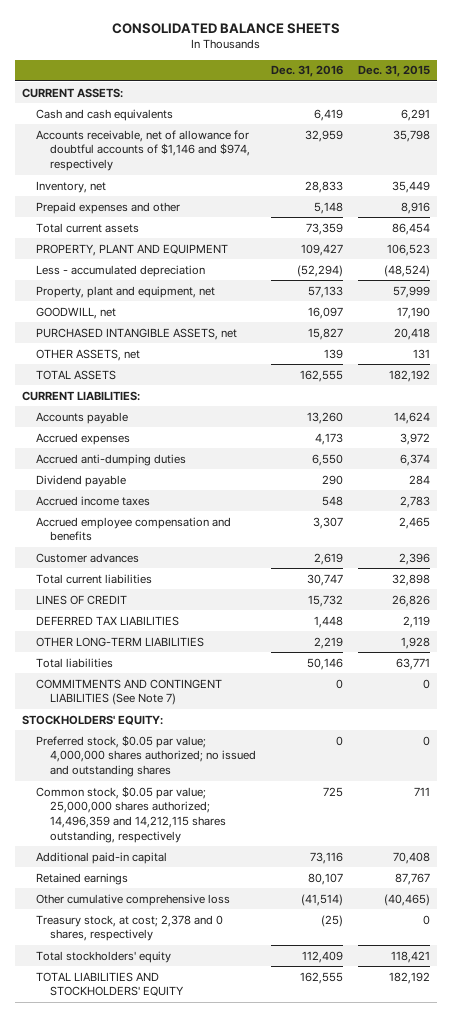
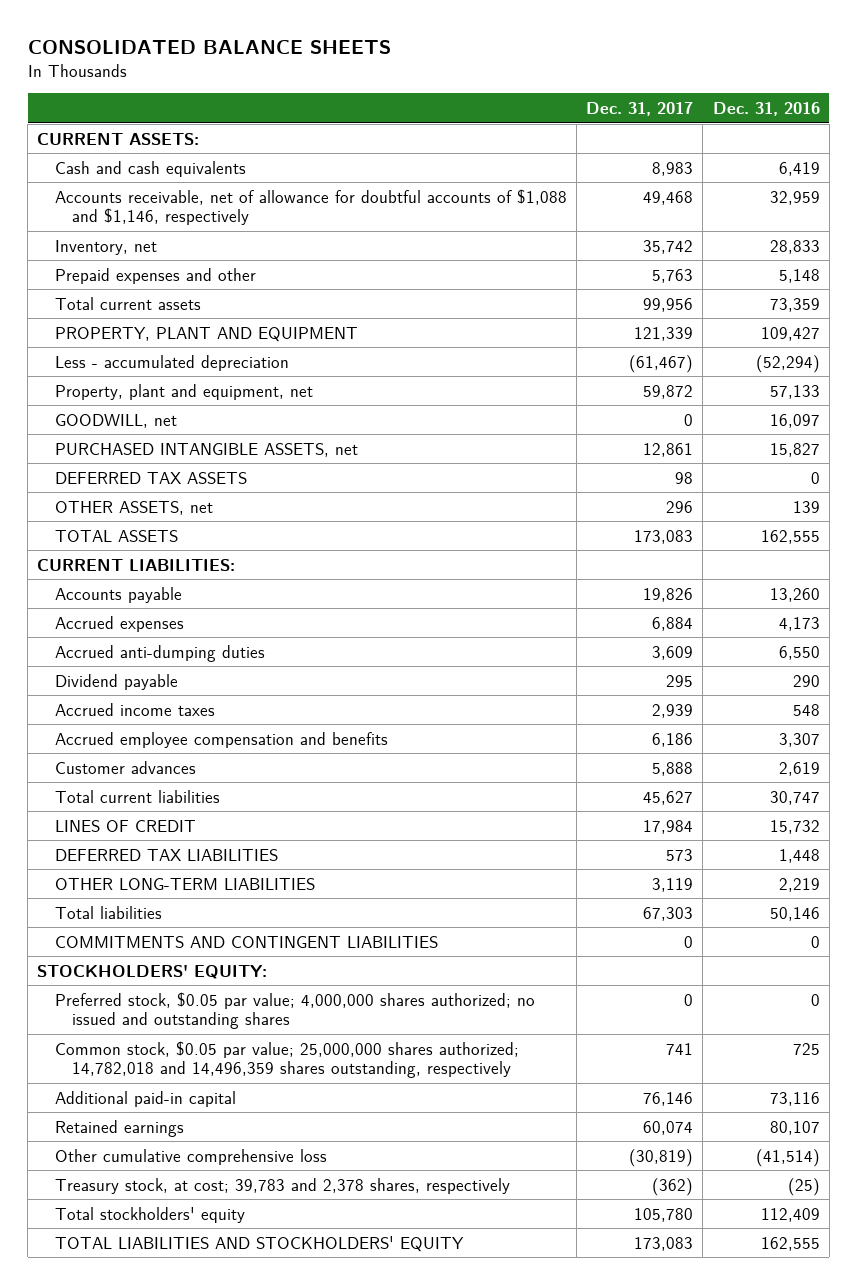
[357,65,430,78] Dec. 31, 2015 -> none
none -> [586,101,694,116] Dec. 31, 2017
[36,129,251,172] Accounts receivable, net of allowance for doubtful accounts of $1,146 and $974, respectively -> [54,188,567,225] Accounts receivable, net of allowance for doubtful accounts of $1,088 and $1,146, respectively
none -> [54,471,247,484] DEFERRED TAX ASSETS
[36,678,223,706] COMMITMENTS AND CONTINGENT LIABILITIES (See Note 7) -> [54,935,438,948] COMMITMENTS AND CONTINGENT LIABILITIES
[36,785,227,844] Common stock, $0.05 par value; 25,000,000 shares authorized; 14,496,359 and 14,212,115 shares outstanding, respectively -> [54,1040,519,1078] Common stock, $0.05 par value; 25,000,000 shares authorized; 14,782,018 and 14,496,359 shares outstanding, respectively
[36,914,224,942] Treasury stock, at cost; 2,378 and 0 shares, respectively -> [54,1177,510,1194] Treasury stock, at cost; 39,783 and 2,378 shares, respectively

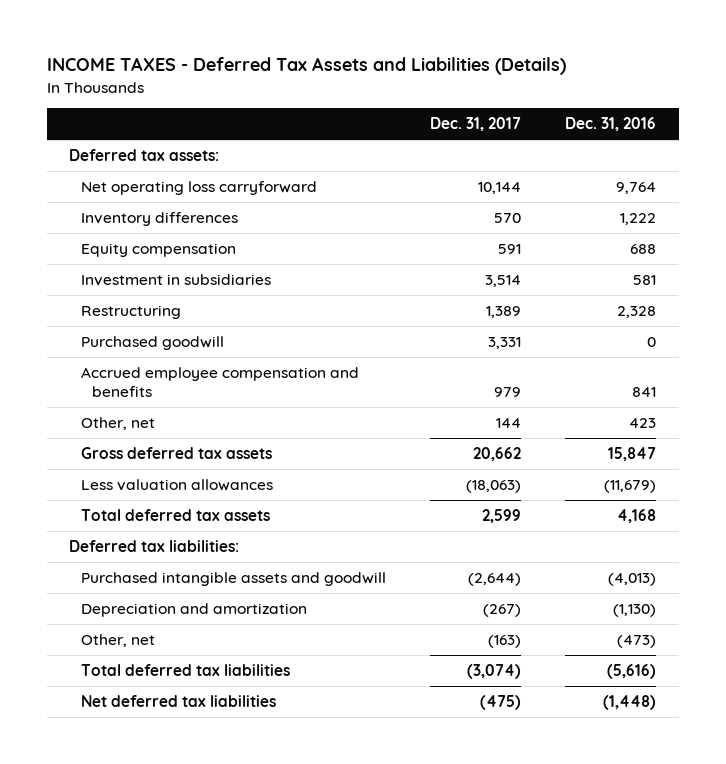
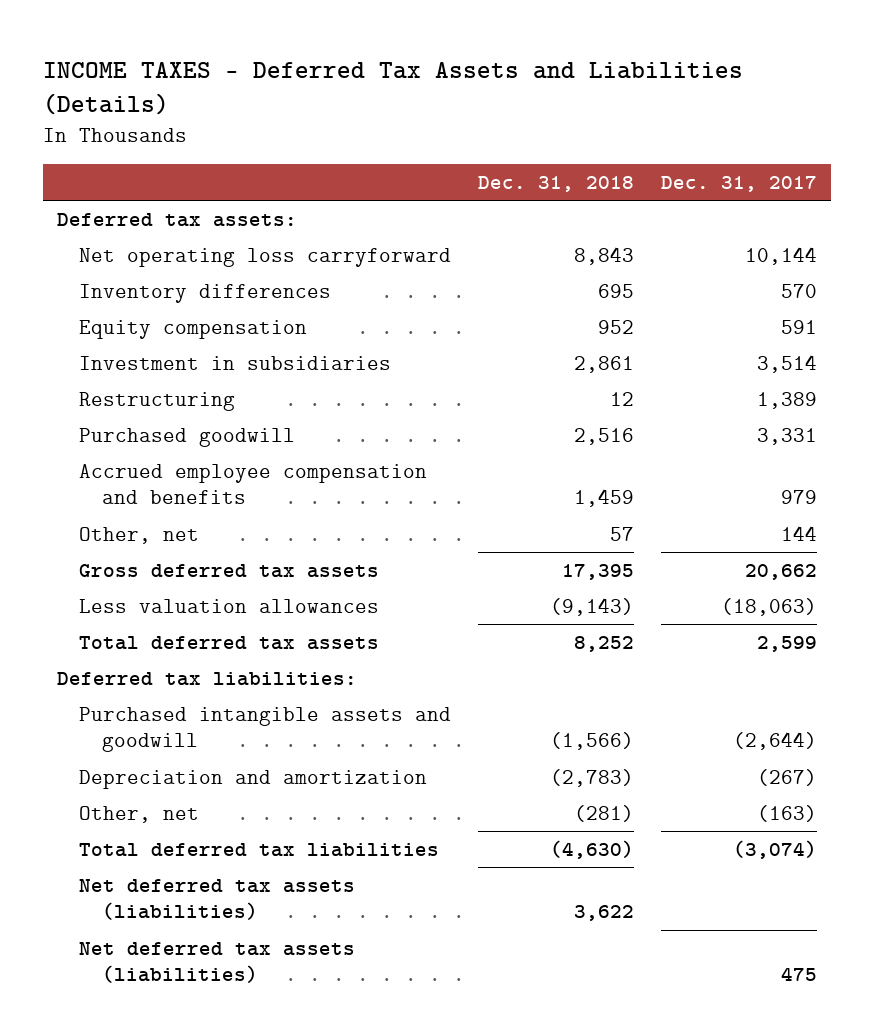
[565,117,657,132] Dec. 31, 2016 -> none
none -> [478,175,635,192] Dec. 31, 2018
none -> [79,878,356,921] Net deferred tax assets (liabilities)
[80,695,276,708] Net deferred tax liabilities -> [79,941,356,984] Net deferred tax assets (liabilities)
[480,695,522,711] (475) -> [781,967,818,982] 475

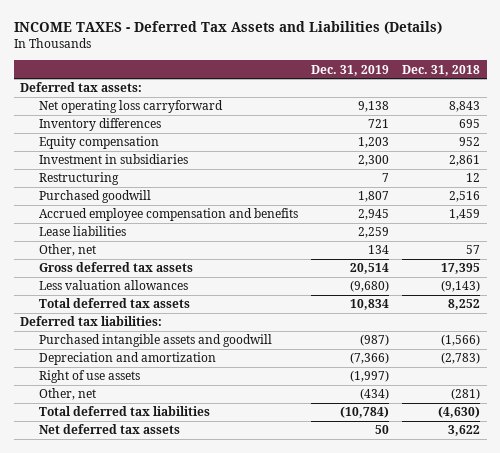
[661,175,818,192] Dec. 31, 2017 -> none
none -> [311,64,390,76] Dec. 31, 2019
none -> [39,226,127,237] Lease liabilities
none -> [39,370,141,384] Right of use assets
[79,941,356,984] Net deferred tax assets (liabilities) -> none
[79,878,356,921] Net deferred tax assets (liabilities) -> [39,424,181,435] Net deferred tax assets

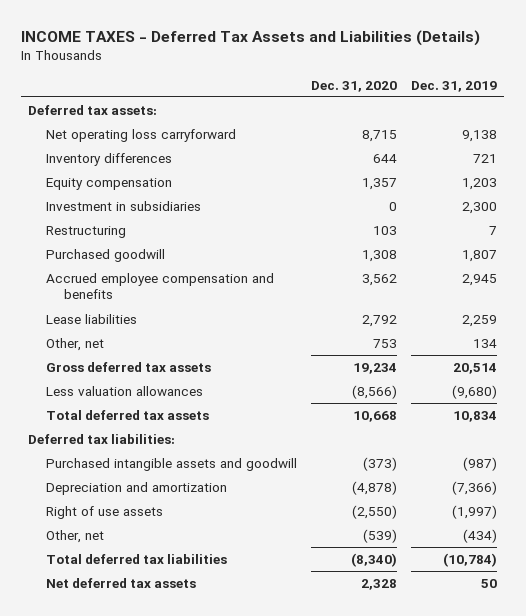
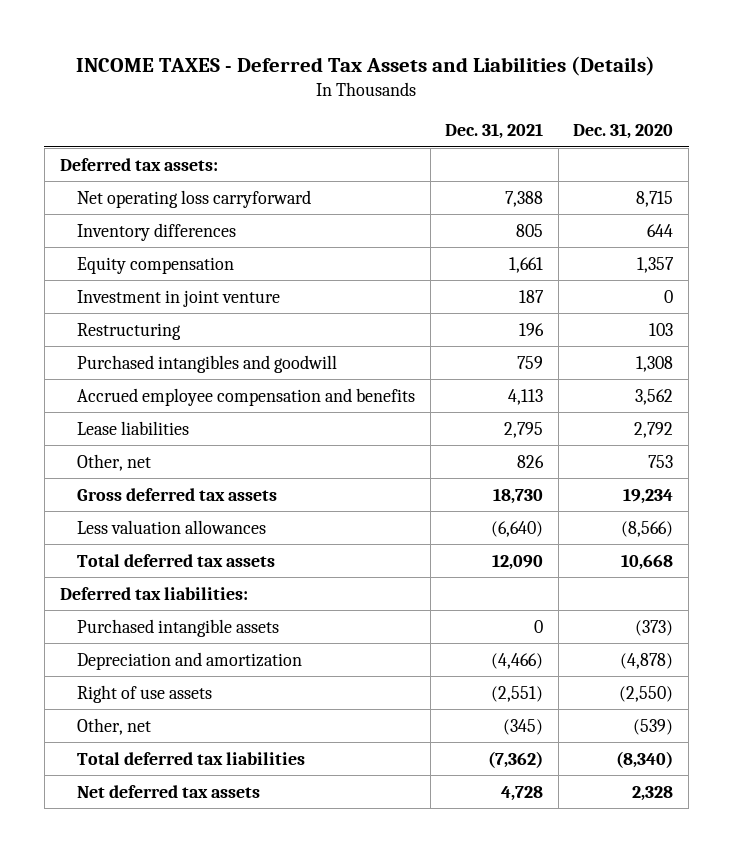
[411,80,498,92] Dec. 31, 2019 -> none
none -> [445,123,544,140] Dec. 31, 2021
[46,200,202,211] Investment in subsidiaries -> none
none -> [76,289,280,307] Investment in joint venture
[46,248,166,262] Purchased goodwill -> [76,354,337,373] Purchased intangibles and goodwill
[46,457,298,471] Purchased intangible assets and goodwill -> [76,618,279,637] Purchased intangible assets

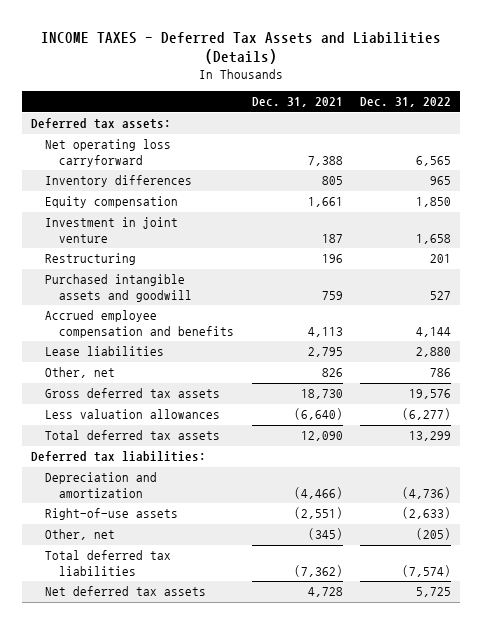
[573,123,674,140] Dec. 31, 2020 -> none
none -> [360,97,452,108] Dec. 31, 2022
[76,354,337,373] Purchased intangibles and goodwill -> [45,274,193,302] Purchased intangible assets and goodwill
[76,618,279,637] Purchased intangible assets -> none
[76,684,212,703] Right of use assets -> [45,508,179,521] Right-of-use assets

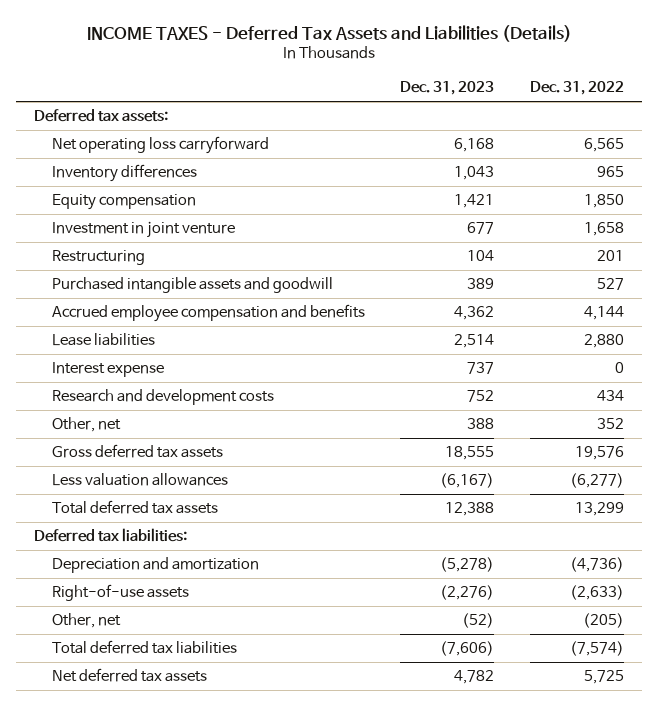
[251,97,343,108] Dec. 31, 2021 -> none
none -> [400,81,495,96] Dec. 31, 2023
none -> [51,362,164,378] Interest expense
none -> [51,389,274,406] Research and development costs
[430,368,452,378] 786 -> [597,418,625,430] 352

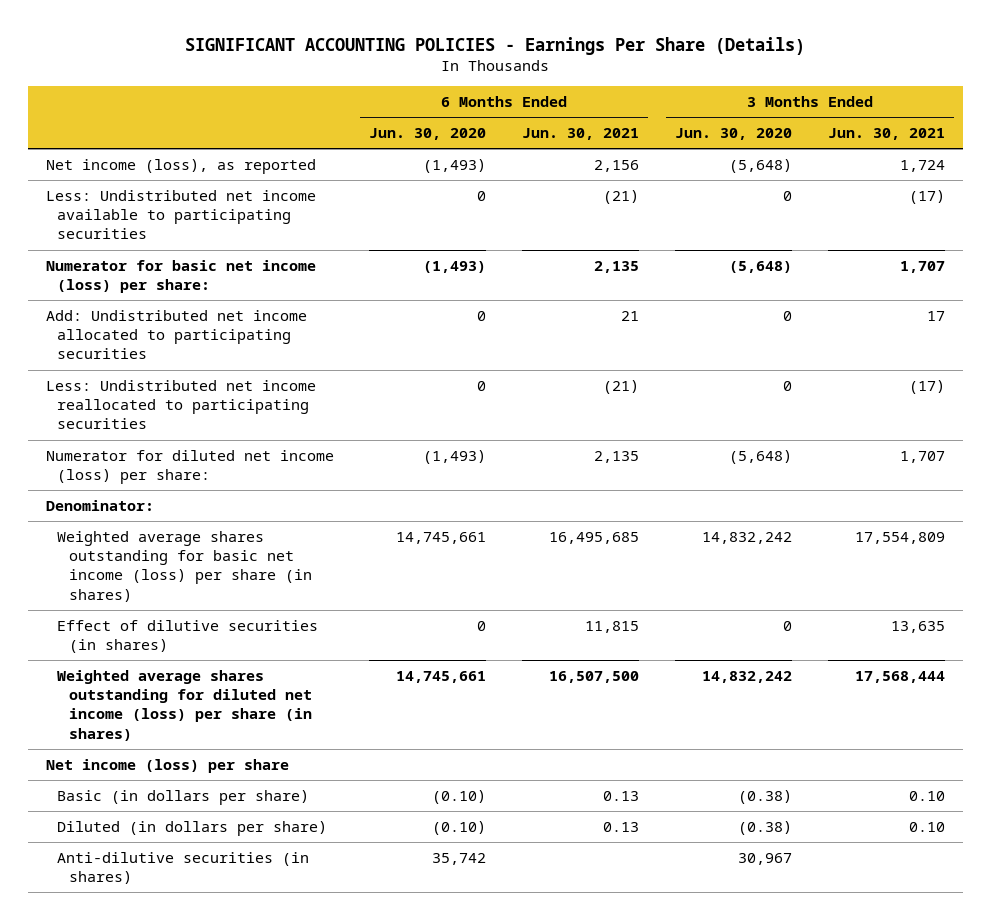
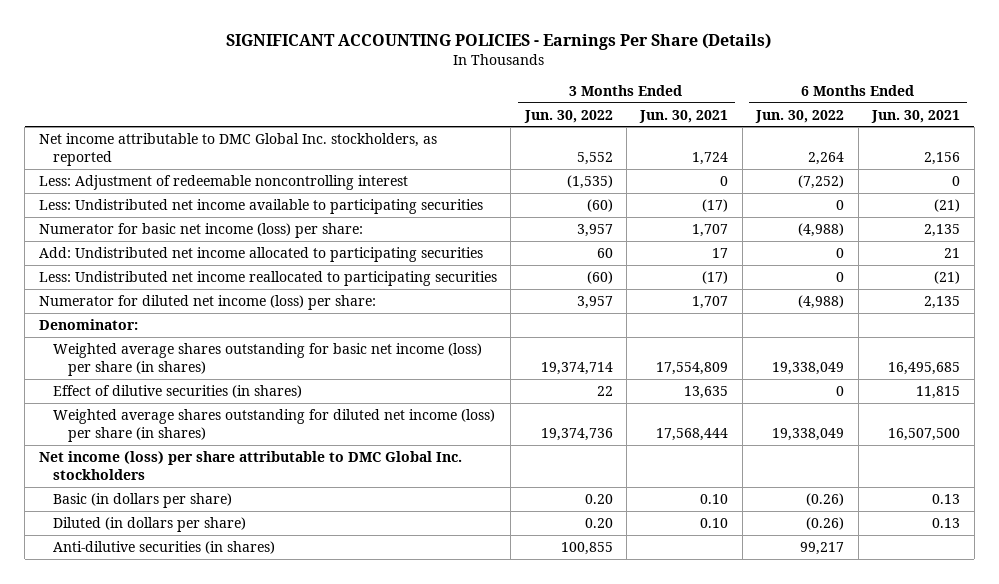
[369,128,487,141] Jun. 30, 2020 -> none
[675,128,793,141] Jun. 30, 2020 -> none
none -> [523,109,613,123] Jun. 30, 2022
none -> [755,109,845,123] Jun. 30, 2022
[45,158,316,174] Net income (loss), as reported -> [38,132,437,166] Net income attributable to DMC Global Inc. stockholders, as reported
none -> [38,174,408,190] Less: Adjustment of redeemable noncontrolling interest
[45,758,289,773] Net income (loss) per share -> none
none -> [38,450,462,480] Net income (loss) per share attributable to DMC Global Inc. stockholders

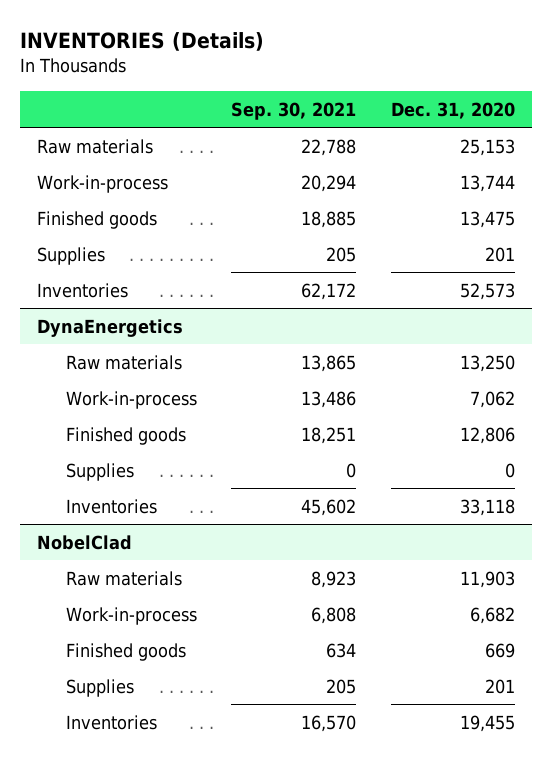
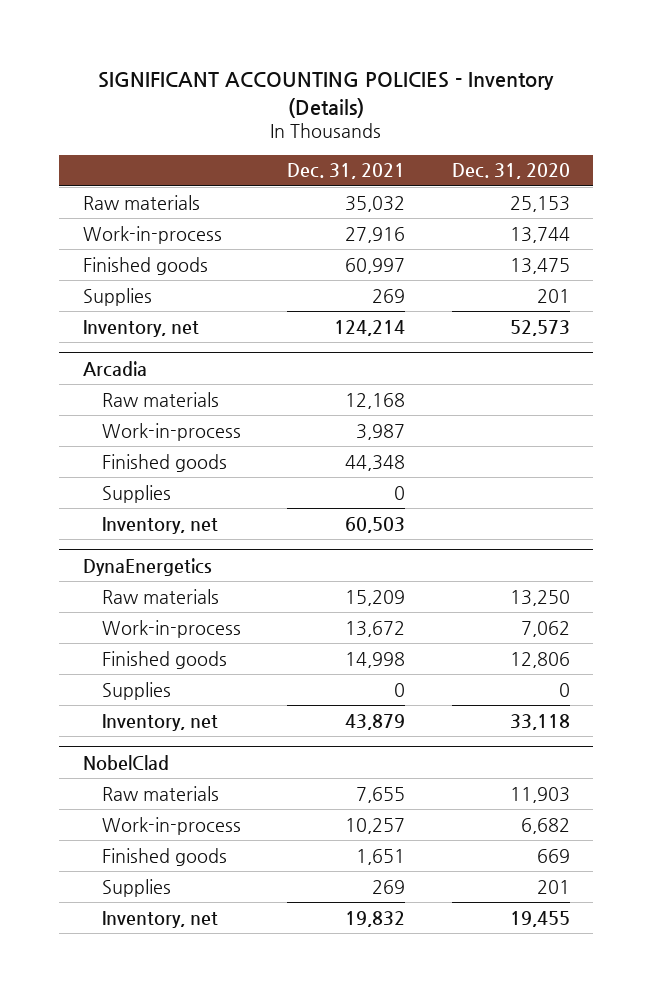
[19,31,264,51] INVENTORIES (Details) -> [98,72,555,118] SIGNIFICANT ACCOUNTING POLICIES - Inventory (Details)
[231,101,357,120] Sep. 30, 2021 -> none
none -> [287,163,406,180] Dec. 31, 2021
[36,282,128,298] Inventories -> [82,319,199,337] Inventory, net
none -> [82,360,147,377] Arcadia
none -> [101,391,219,407] Raw materials
none -> [101,422,241,441] Work-in-process
none -> [101,453,227,472] Finished goods
none -> [101,484,171,503] Supplies
none -> [101,516,218,534] Inventory, net
[65,498,157,514] Inventories -> [101,713,218,731] Inventory, net
[65,714,157,730] Inventories -> [101,910,218,928] Inventory, net

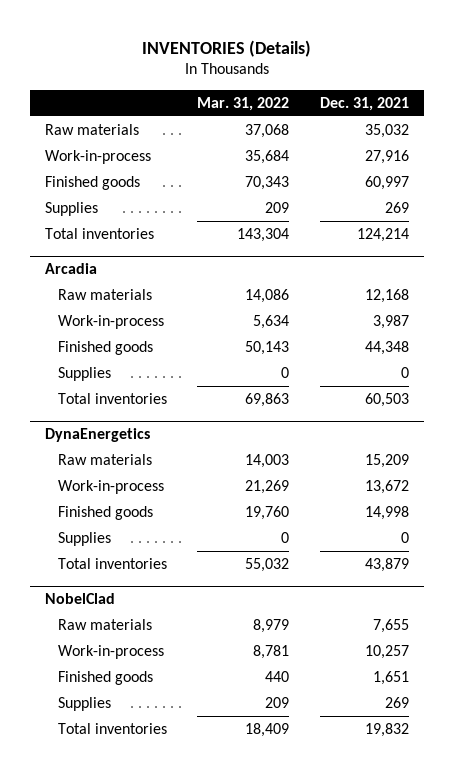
[98,72,555,118] SIGNIFICANT ACCOUNTING POLICIES - Inventory (Details) -> [141,39,311,57] INVENTORIES (Details)
[451,163,570,180] Dec. 31, 2020 -> none
none -> [197,96,290,111] Mar. 31, 2022
[82,319,199,337] Inventory, net -> [44,228,154,240] Total inventories
[101,516,218,534] Inventory, net -> [58,393,168,405] Total inventories
[101,713,218,731] Inventory, net -> [58,558,168,570] Total inventories
[101,910,218,928] Inventory, net -> [58,723,168,735] Total inventories

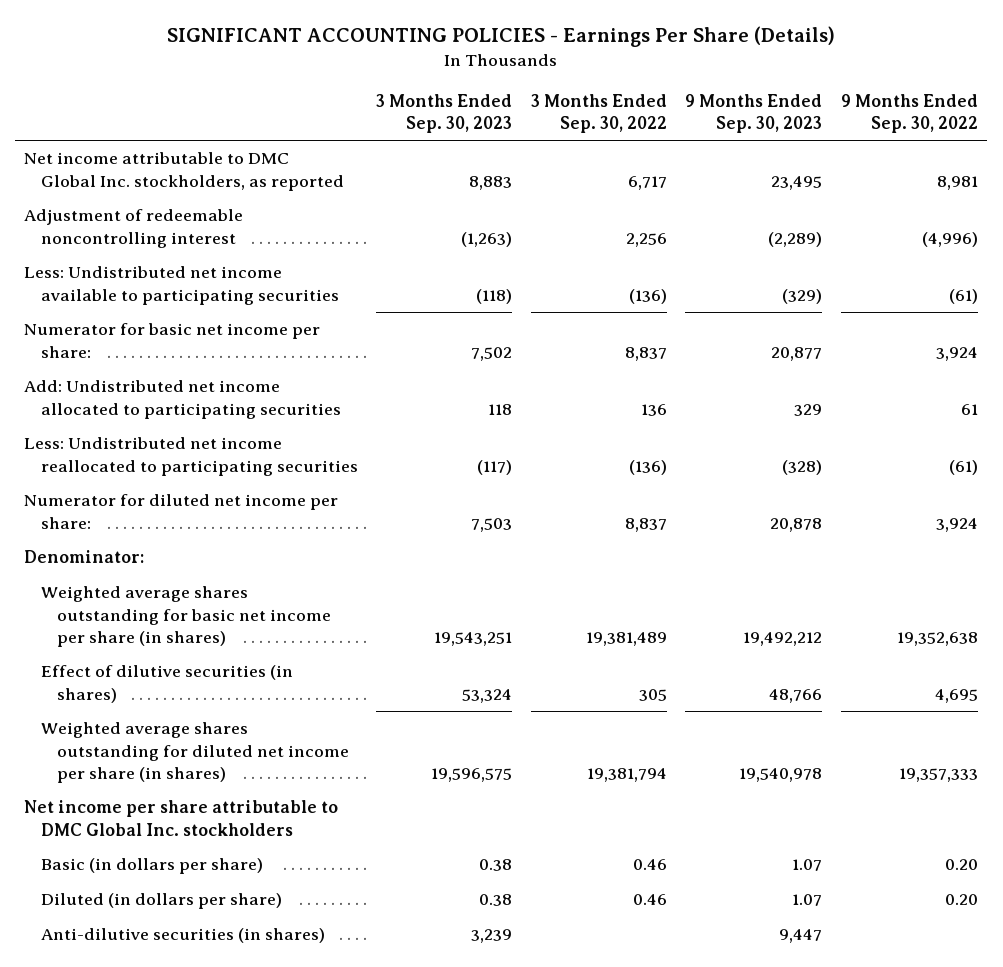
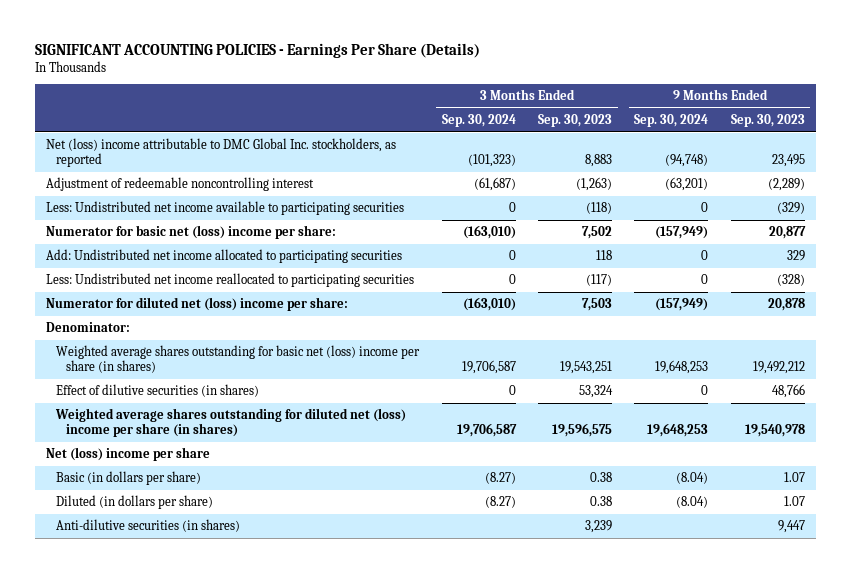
[530,93,667,133] 3 Months Ended Sep. 30, 2022 -> none
[841,93,979,133] 9 Months Ended Sep. 30, 2022 -> none
none -> [441,114,516,128] Sep. 30, 2024
none -> [634,114,709,128] Sep. 30, 2024
[24,152,344,191] Net income attributable to DMC Global Inc. stockholders, as reported -> [46,138,397,168] Net (loss) income attributable to DMC Global Inc. stockholders, as reported
[24,323,321,358] Numerator for basic net income per share: -> [46,225,337,240] Numerator for basic net (loss) income per share:
[24,494,339,529] Numerator for diluted net income per share: -> [46,297,349,312] Numerator for diluted net (loss) income per share:
[40,586,331,648] Weighted average shares outstanding for basic net income per share (in shares) -> [56,345,421,374] Weighted average shares outstanding for basic net (loss) income per share (in shares)
[40,722,349,784] Weighted average shares outstanding for diluted net income per share (in shares) -> [55,408,407,438] Weighted average shares outstanding for diluted net (loss) income per share (in shares)
[24,800,339,836] Net income per share attributable to DMC Global Inc. stockholders -> [46,447,211,462] Net (loss) income per share

